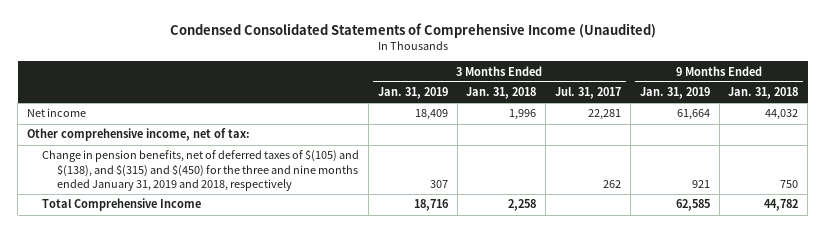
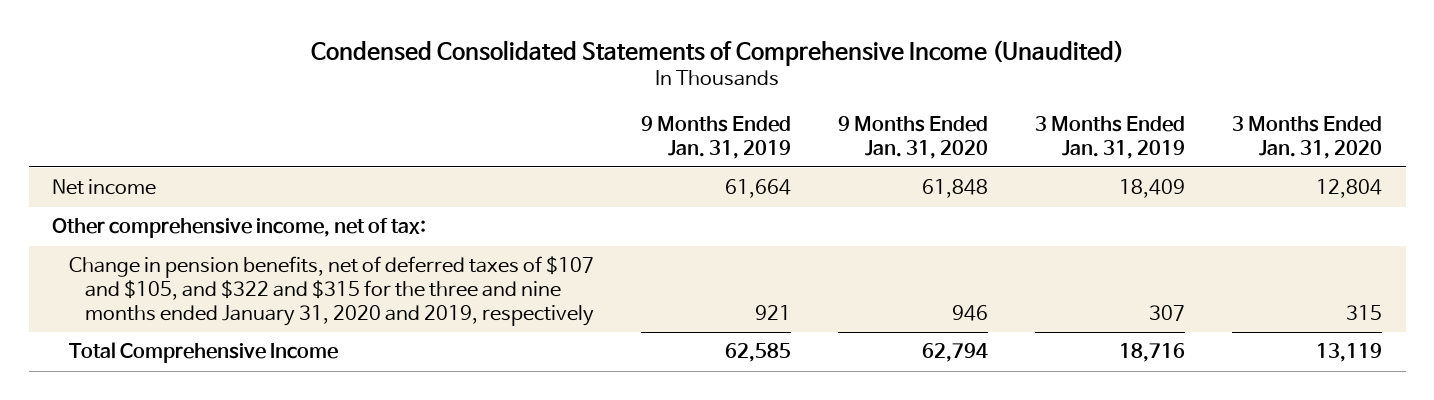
[466,87,537,100] Jan. 31, 2018 -> none
[555,87,622,100] Jul. 31, 2017 -> none
[728,87,799,100] Jan. 31, 2018 -> none
none -> [837,115,988,159] 9 Months Ended Jan. 31, 2020
none -> [1232,115,1383,159] 3 Months Ended Jan. 31, 2020
[42,149,360,192] Change in pension benefits, net of deferred taxes of $(105) and $(138), and $(315) and $(450) for the three and nine months ended January 31, 2019 and 2018, respectively -> [68,256,594,327] Change in pension benefits, net of deferred taxes of $107 and $105, and $322 and $315 for the three and nine months ended January 31, 2020 and 2019, respectively

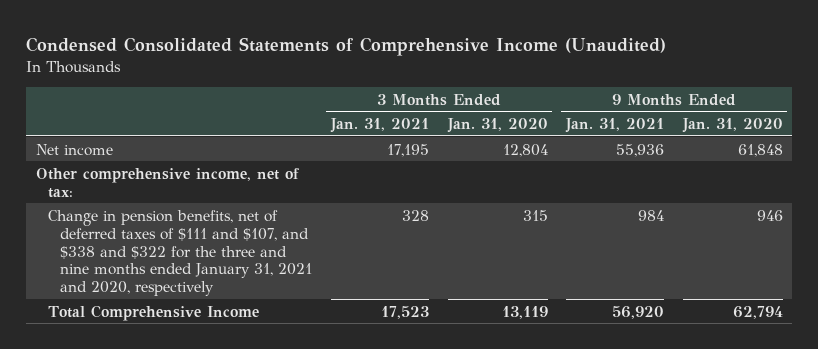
[640,115,791,159] 9 Months Ended Jan. 31, 2019 -> none
[1035,115,1186,159] 3 Months Ended Jan. 31, 2019 -> none
none -> [329,118,429,134] Jan. 31, 2021
none -> [565,118,665,134] Jan. 31, 2021
[68,256,594,327] Change in pension benefits, net of deferred taxes of $107 and $105, and $322 and $315 for the three and nine months ended January 31, 2020 and 2019, respectively -> [47,209,313,297] Change in pension benefits, net of deferred taxes of $111 and $107, and $338 and $322 for the three and nine months ended January 31, 2021 and 2020, respectively

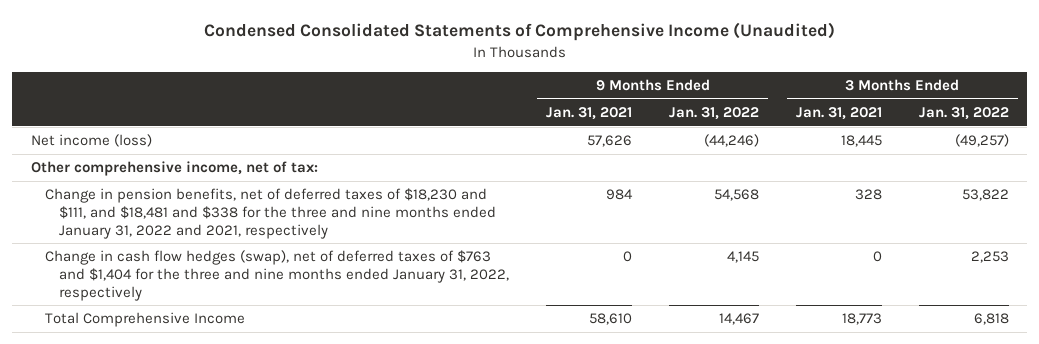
[446,118,548,134] Jan. 31, 2020 -> none
[681,118,783,134] Jan. 31, 2020 -> none
none -> [669,106,760,120] Jan. 31, 2022
none -> [918,106,1009,120] Jan. 31, 2022
[35,143,113,156] Net income -> [30,134,152,148] Net income (loss)
[386,143,429,157] 17,195 -> [840,135,882,148] 18,445
[616,143,665,157] 55,936 -> [587,135,633,148] 57,626
[47,209,313,297] Change in pension benefits, net of deferred taxes of $111 and $107, and $338 and $322 for the three and nine months ended January 31, 2021 and 2020, respectively -> [45,188,497,239] Change in pension benefits, net of deferred taxes of $18,230 and $111, and $18,481 and $338 for the three and nine months ended January 31, 2022 and 2021, respectively
none -> [45,250,510,301] Change in cash flow hedges (swap), net of deferred taxes of $763 and $1,404 for the three and nine months ended January 31, 2022, respectively
[380,305,429,319] 17,523 -> [841,313,882,326] 18,773
[612,305,665,319] 56,920 -> [589,313,633,326] 58,610

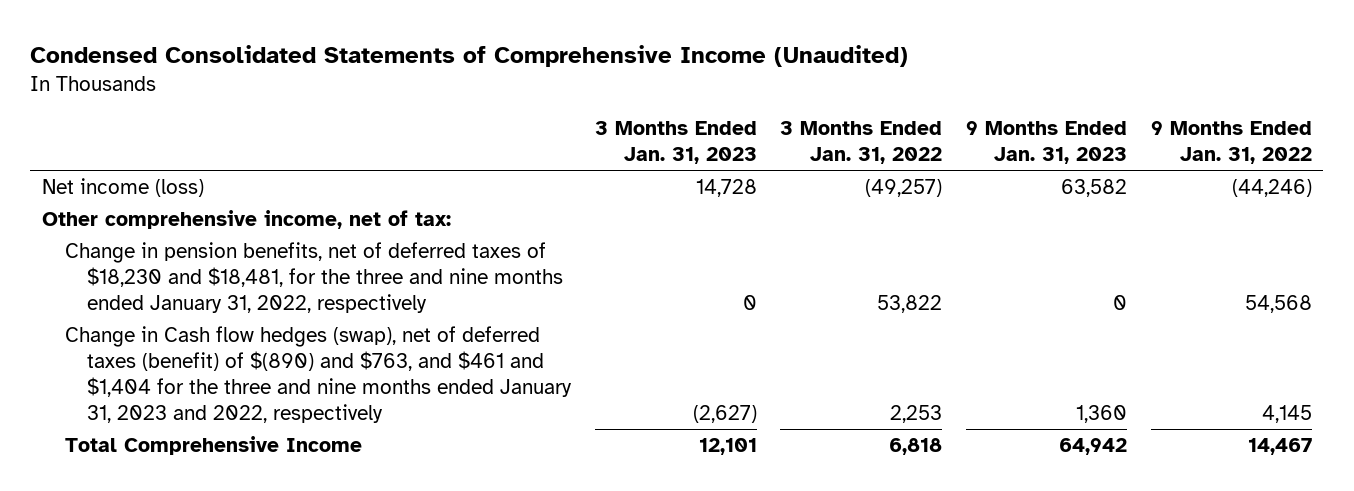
[546,106,633,120] Jan. 31, 2021 -> none
[795,106,882,120] Jan. 31, 2021 -> none
none -> [594,121,757,165] 3 Months Ended Jan. 31, 2023
none -> [965,121,1127,165] 9 Months Ended Jan. 31, 2023
[45,188,497,239] Change in pension benefits, net of deferred taxes of $18,230 and $111, and $18,481 and $338 for the three and nine months ended January 31, 2022 and 2021, respectively -> [64,242,564,314] Change in pension benefits, net of deferred taxes of $18,230 and $18,481, for the three and nine months ended January 31, 2022, respectively
[45,250,510,301] Change in cash flow hedges (swap), net of deferred taxes of $763 and $1,404 for the three and nine months ended January 31, 2022, respectively -> [64,326,573,424] Change in Cash flow hedges (swap), net of deferred taxes (benefit) of $(890) and $763, and $461 and $1,404 for the three and nine months ended January 31, 2023 and 2022, respectively

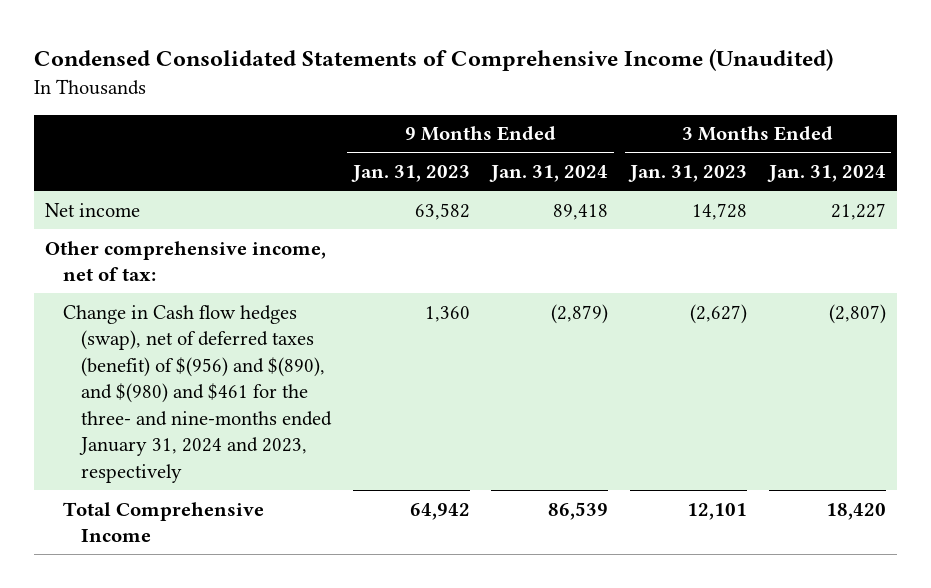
[780,121,943,165] 3 Months Ended Jan. 31, 2022 -> none
[1150,121,1312,165] 9 Months Ended Jan. 31, 2022 -> none
none -> [489,164,609,182] Jan. 31, 2024
none -> [766,164,886,182] Jan. 31, 2024
[41,178,204,198] Net income (loss) -> [45,202,141,217] Net income
[64,242,564,314] Change in pension benefits, net of deferred taxes of $18,230 and $18,481, for the three and nine months ended January 31, 2022, respectively -> none
[64,326,573,424] Change in Cash flow hedges (swap), net of deferred taxes (benefit) of $(890) and $763, and $461 and $1,404 for the three and nine months ended January 31, 2023 and 2022, respectively -> [63,304,333,483] Change in Cash flow hedges (swap), net of deferred taxes (benefit) of $(956) and $(890), and $(980) and $461 for the three- and nine-months ended January 31, 2024 and 2023, respectively

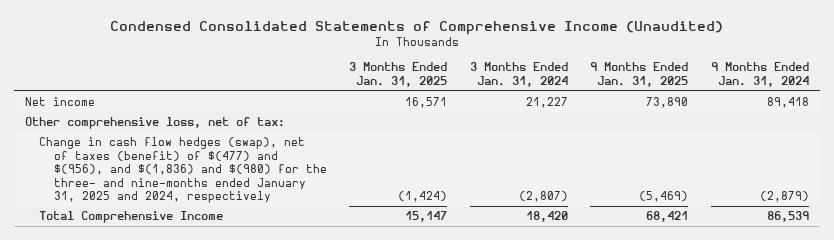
[350,164,470,182] Jan. 31, 2023 -> none
[628,164,748,182] Jan. 31, 2023 -> none
none -> [349,62,448,87] 3 Months Ended Jan. 31, 2025
none -> [590,62,689,87] 9 Months Ended Jan. 31, 2025
[45,240,327,282] Other comprehensive income, net of tax: -> [24,117,285,130] Other comprehensive loss, net of tax:
[63,304,333,483] Change in Cash flow hedges (swap), net of deferred taxes (benefit) of $(956) and $(890), and $(980) and $461 for the three- and nine-months ended January 31, 2024 and 2023, respectively -> [39,137,327,203] Change in cash flow hedges (swap), net of taxes (benefit) of $(477) and $(956), and $(1,836) and $(980) for the three- and nine-months ended January 31, 2025 and 2024, respectively

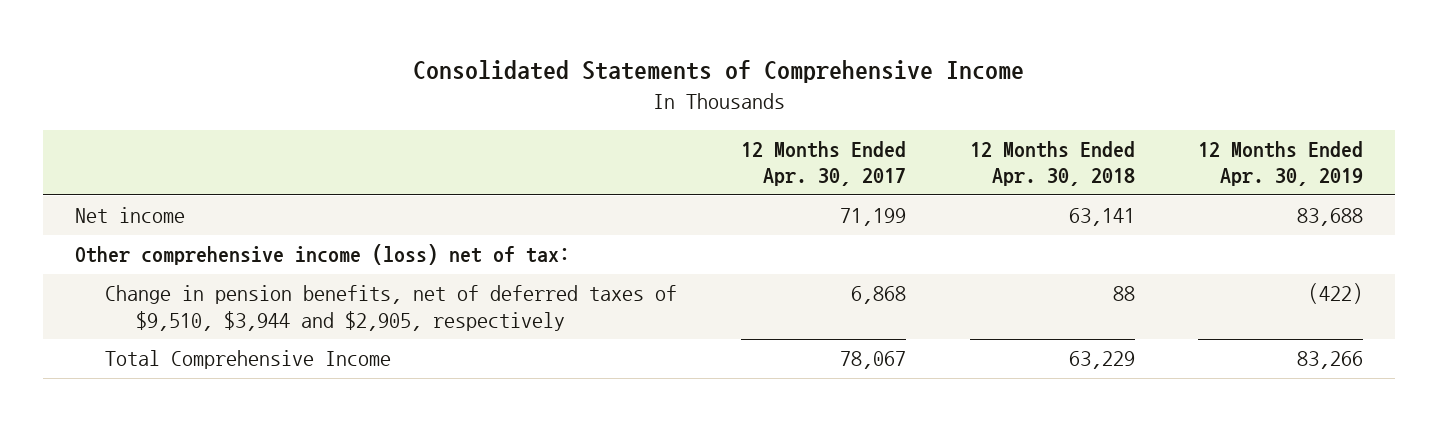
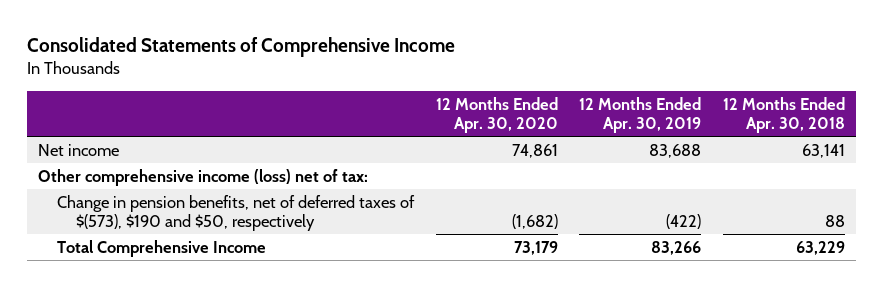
[741,141,907,187] 12 Months Ended Apr. 30, 2017 -> none
none -> [435,96,558,133] 12 Months Ended Apr. 30, 2020
[105,285,678,331] Change in pension benefits, net of deferred taxes of $9,510, $3,944 and $2,905, respectively -> [56,194,415,232] Change in pension benefits, net of deferred taxes of $(573), $190 and $50, respectively

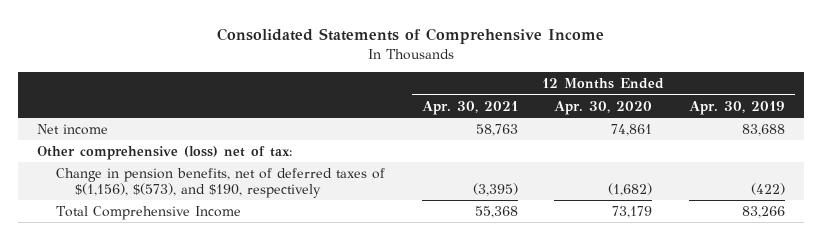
[722,96,845,133] 12 Months Ended Apr. 30, 2018 -> none
none -> [421,100,518,115] Apr. 30, 2021
[37,168,368,186] Other comprehensive income (loss) net of tax: -> [36,145,292,160] Other comprehensive (loss) net of tax:
[56,194,415,232] Change in pension benefits, net of deferred taxes of $(573), $190 and $50, respectively -> [55,167,385,198] Change in pension benefits, net of deferred taxes of $(1,156), $(573), and $190, respectively

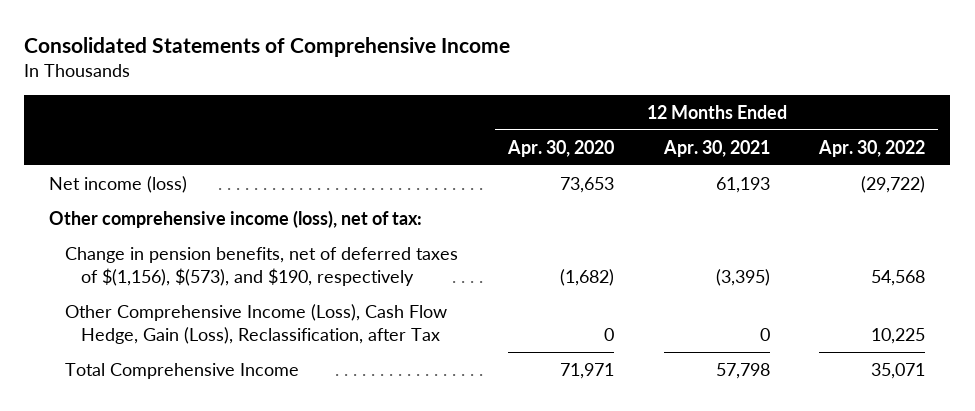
[689,100,786,115] Apr. 30, 2019 -> none
none -> [818,139,926,157] Apr. 30, 2022
[36,123,108,135] Net income -> [49,175,188,193] Net income (loss)
[475,123,518,136] 58,763 -> [715,176,770,193] 61,193
[611,123,653,136] 74,861 -> [559,176,614,193] 73,653
[36,145,292,160] Other comprehensive (loss) net of tax: -> [49,209,423,228] Other comprehensive income (loss), net of tax:
none -> [65,303,448,344] Other Comprehensive Income (Loss), Cash Flow Hedge, Gain (Loss), Reclassification, after Tax
[474,205,518,218] 55,368 -> [715,362,770,379] 57,798
[612,205,653,218] 73,179 -> [559,362,614,379] 71,971

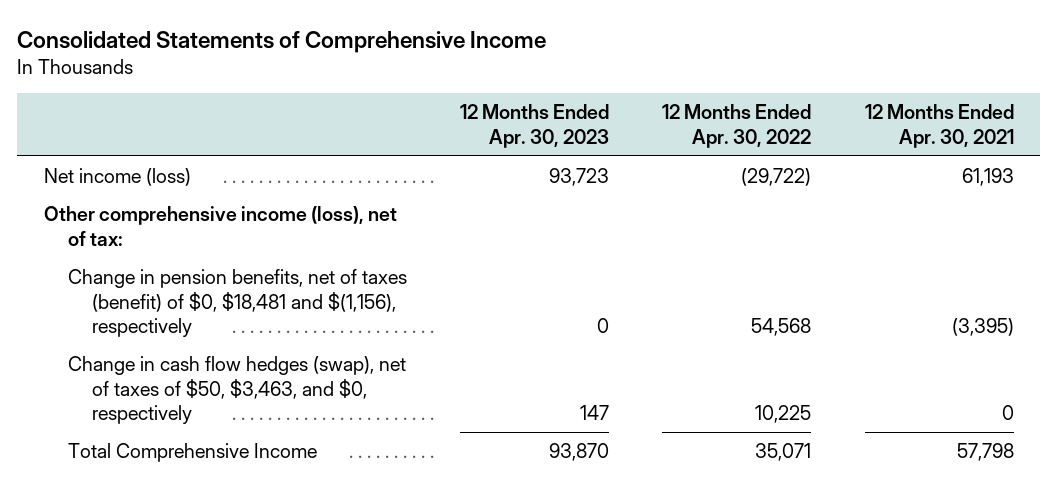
[506,139,614,157] Apr. 30, 2020 -> none
none -> [460,104,610,148] 12 Months Ended Apr. 30, 2023
[65,246,459,286] Change in pension benefits, net of deferred taxes of $(1,156), $(573), and $190, respectively -> [68,269,408,338] Change in pension benefits, net of taxes (benefit) of $0, $18,481 and $(1,156), respectively
[65,303,448,344] Other Comprehensive Income (Loss), Cash Flow Hedge, Gain (Loss), Reclassification, after Tax -> [68,356,407,425] Change in cash flow hedges (swap), net of taxes of $50, $3,463, and $0, respectively

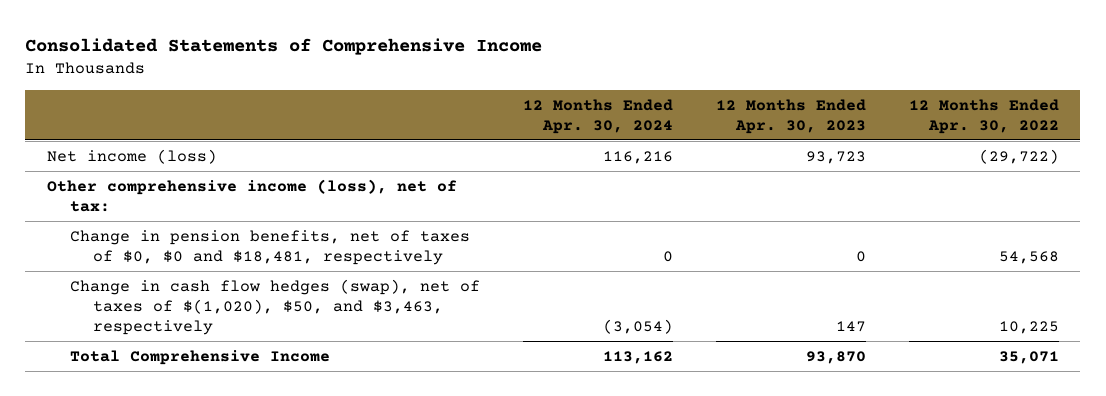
[864,104,1014,148] 12 Months Ended Apr. 30, 2021 -> none
none -> [522,98,673,134] 12 Months Ended Apr. 30, 2024
[68,269,408,338] Change in pension benefits, net of taxes (benefit) of $0, $18,481 and $(1,156), respectively -> [69,229,470,265] Change in pension benefits, net of taxes of $0, $0 and $18,481, respectively
[68,356,407,425] Change in cash flow hedges (swap), net of taxes of $50, $3,463, and $0, respectively -> [69,278,480,335] Change in cash flow hedges (swap), net of taxes of $(1,020), $50, and $3,463, respectively

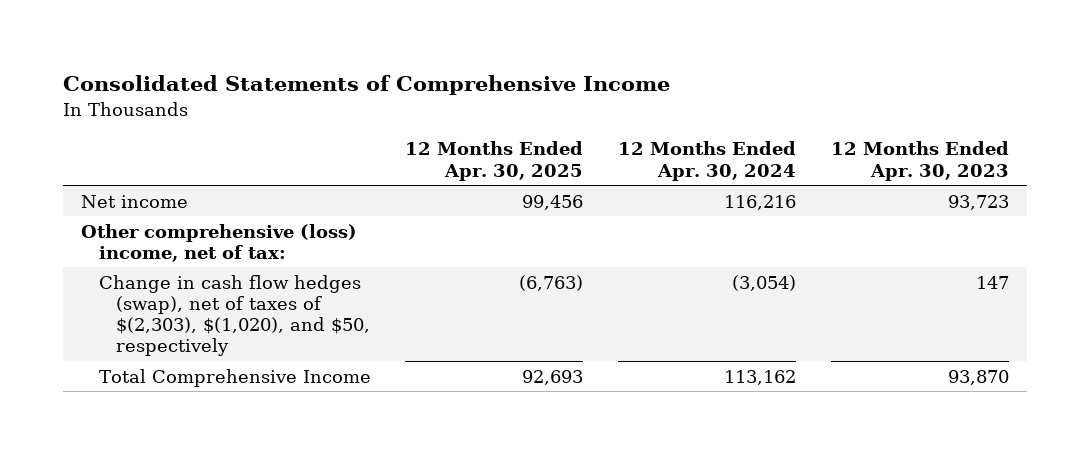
[908,98,1059,134] 12 Months Ended Apr. 30, 2022 -> none
none -> [405,141,584,181] 12 Months Ended Apr. 30, 2025
[69,229,470,265] Change in pension benefits, net of taxes of $0, $0 and $18,481, respectively -> none
[46,148,217,164] Net income (loss) -> [80,194,188,208] Net income
[46,178,457,212] Other comprehensive income (loss), net of tax: -> [80,223,357,262] Other comprehensive (loss) income, net of tax:
[69,278,480,335] Change in cash flow hedges (swap), net of taxes of $(1,020), $50, and $3,463, respectively -> [98,274,371,357] Change in cash flow hedges (swap), net of taxes of $(2,303), $(1,020), and $50, respectively

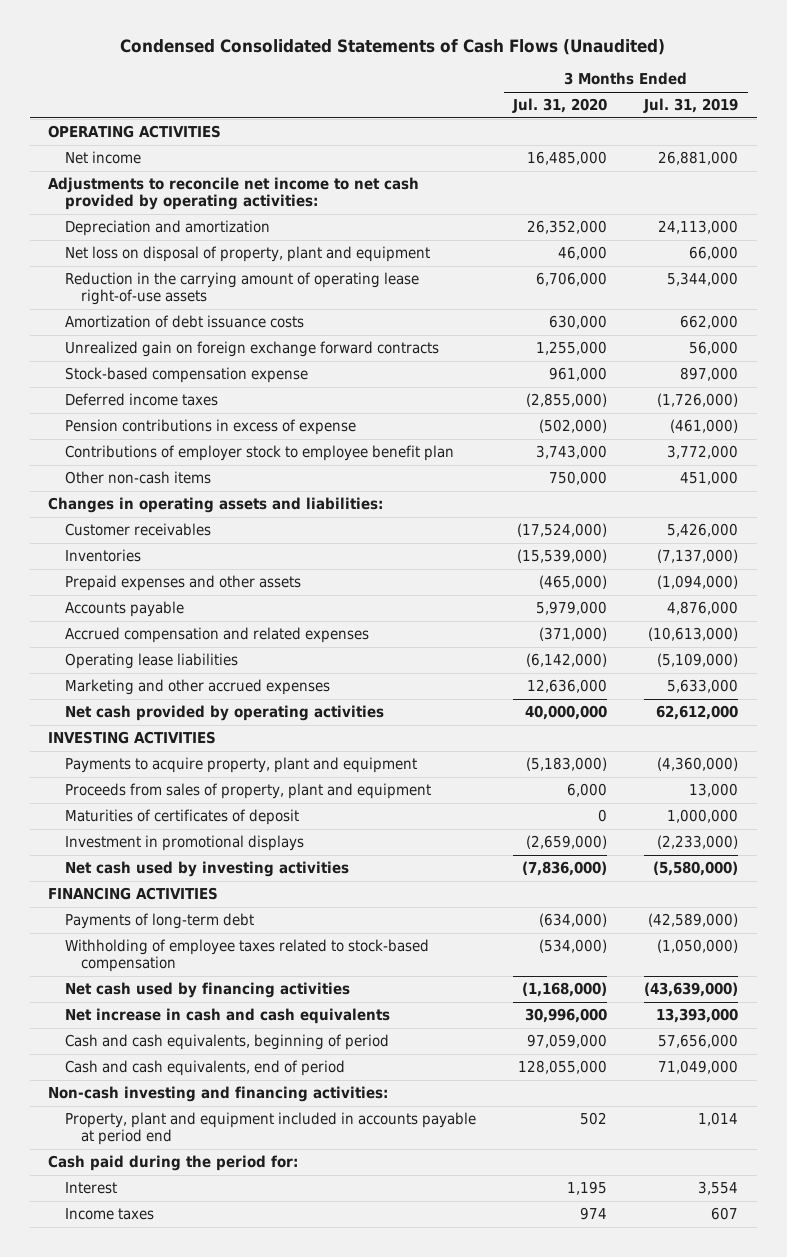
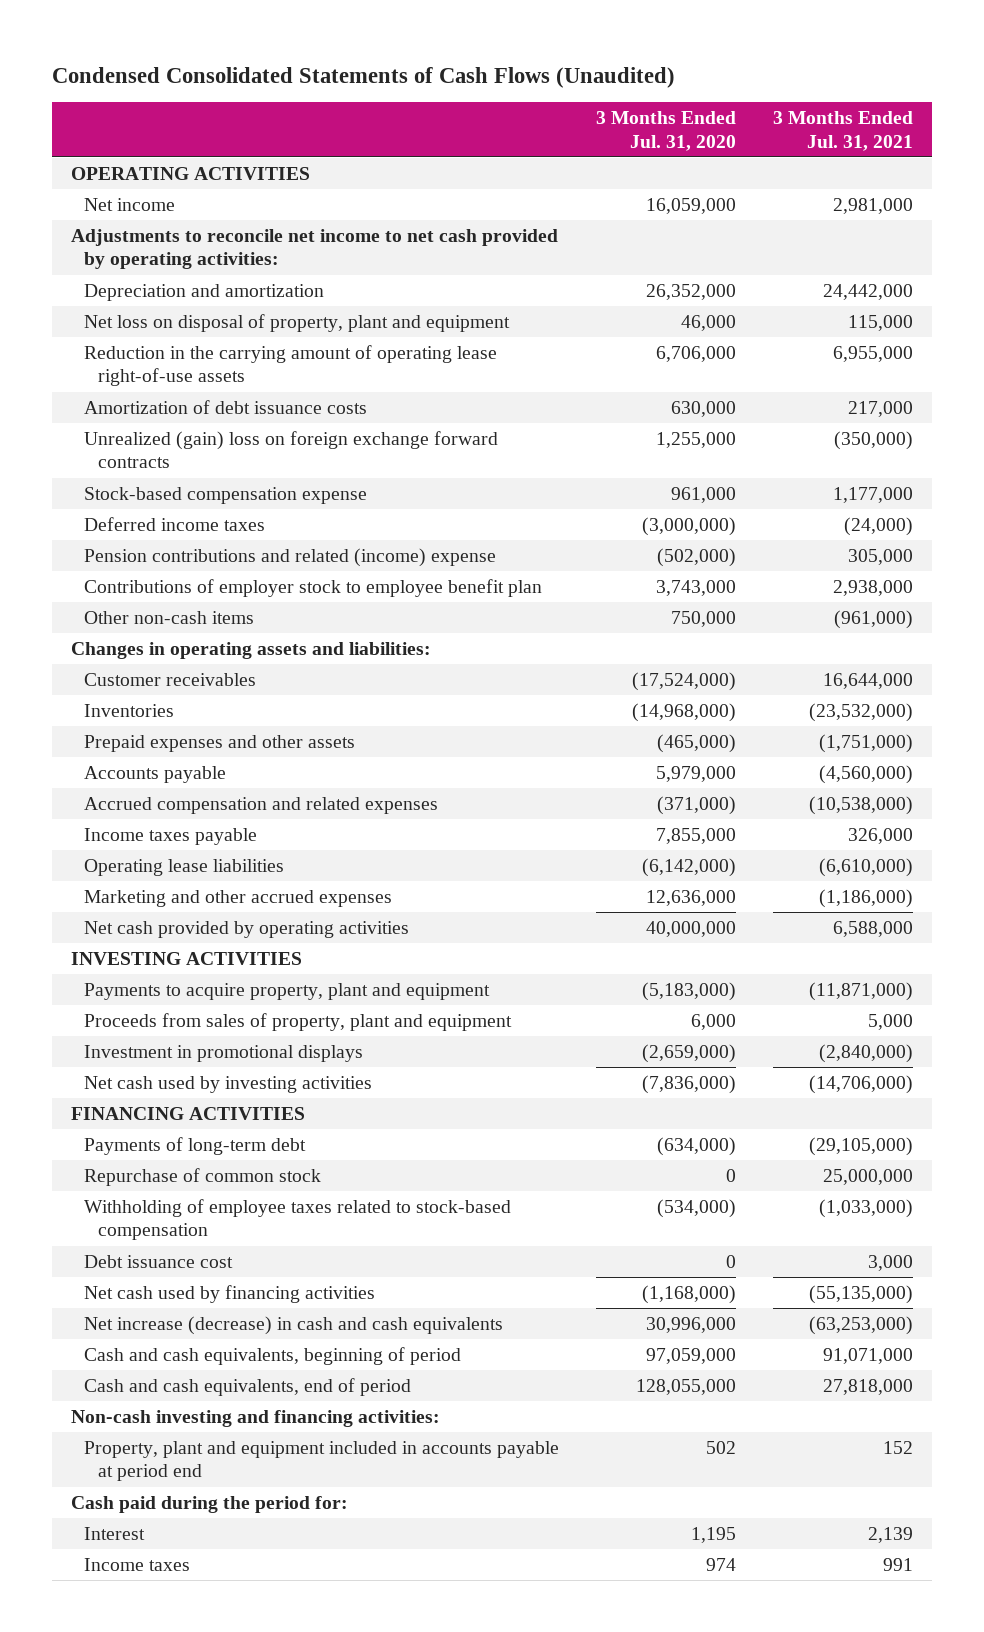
[643,98,739,114] Jul. 31, 2019 -> none
none -> [773,111,914,151] 3 Months Ended Jul. 31, 2021
[527,151,608,166] 16,485,000 -> [646,198,737,215] 16,059,000
[64,341,439,358] Unrealized gain on foreign exchange forward contracts -> [84,431,499,469] Unrealized (gain) loss on foreign exchange forward contracts
[526,393,608,408] (2,855,000) -> [642,517,737,537] (3,000,000)
[64,419,356,436] Pension contributions in excess of expense -> [84,548,497,568] Pension contributions and related (income) expense
[517,549,608,564] (15,539,000) -> [632,703,737,723] (14,968,000)
none -> [84,828,258,846] Income taxes payable
[64,809,299,826] Maturities of certificates of deposit -> none
none -> [84,1168,322,1187] Repurchase of common stock
none -> [84,1255,234,1269] Debt issuance cost
[64,1008,390,1025] Net increase in cash and cash equivalents -> [84,1316,504,1336] Net increase (decrease) in cash and cash equivalents

